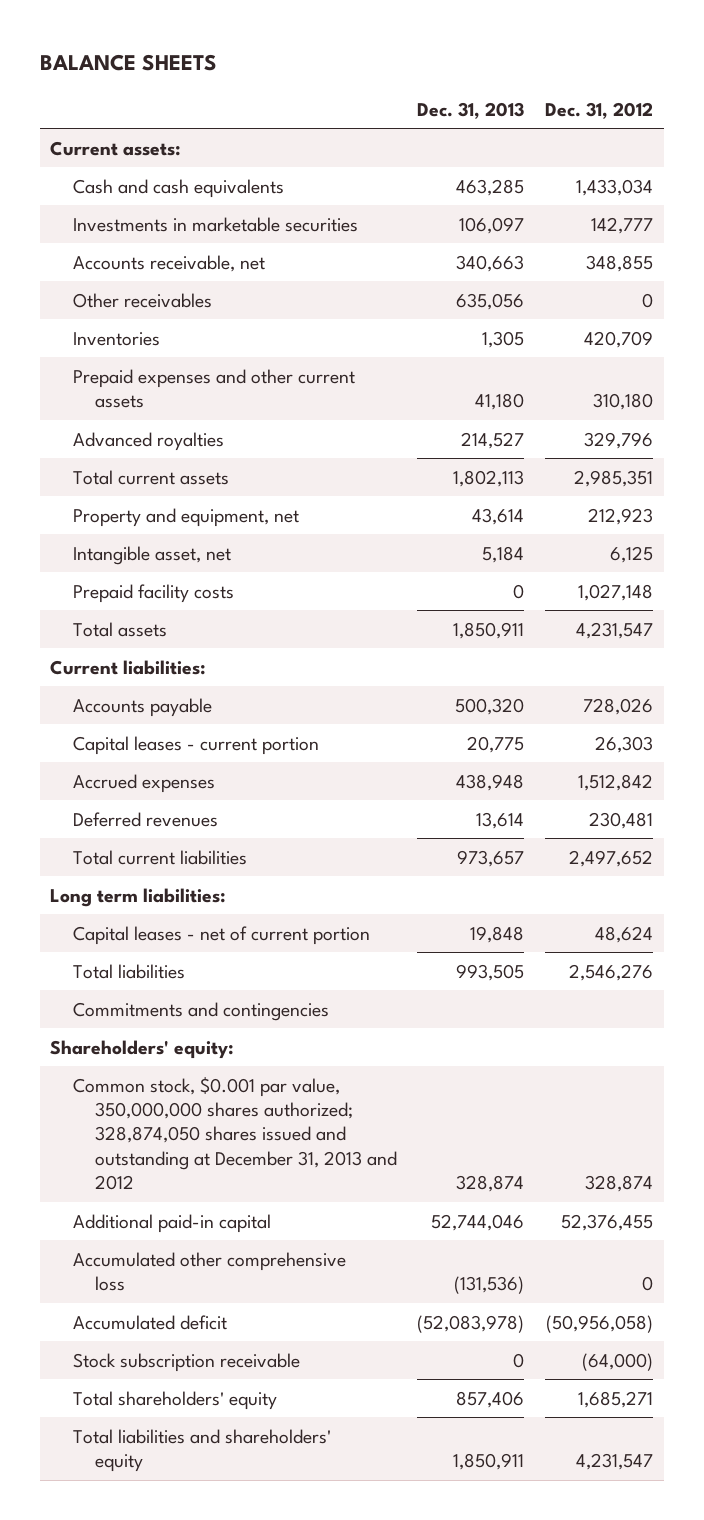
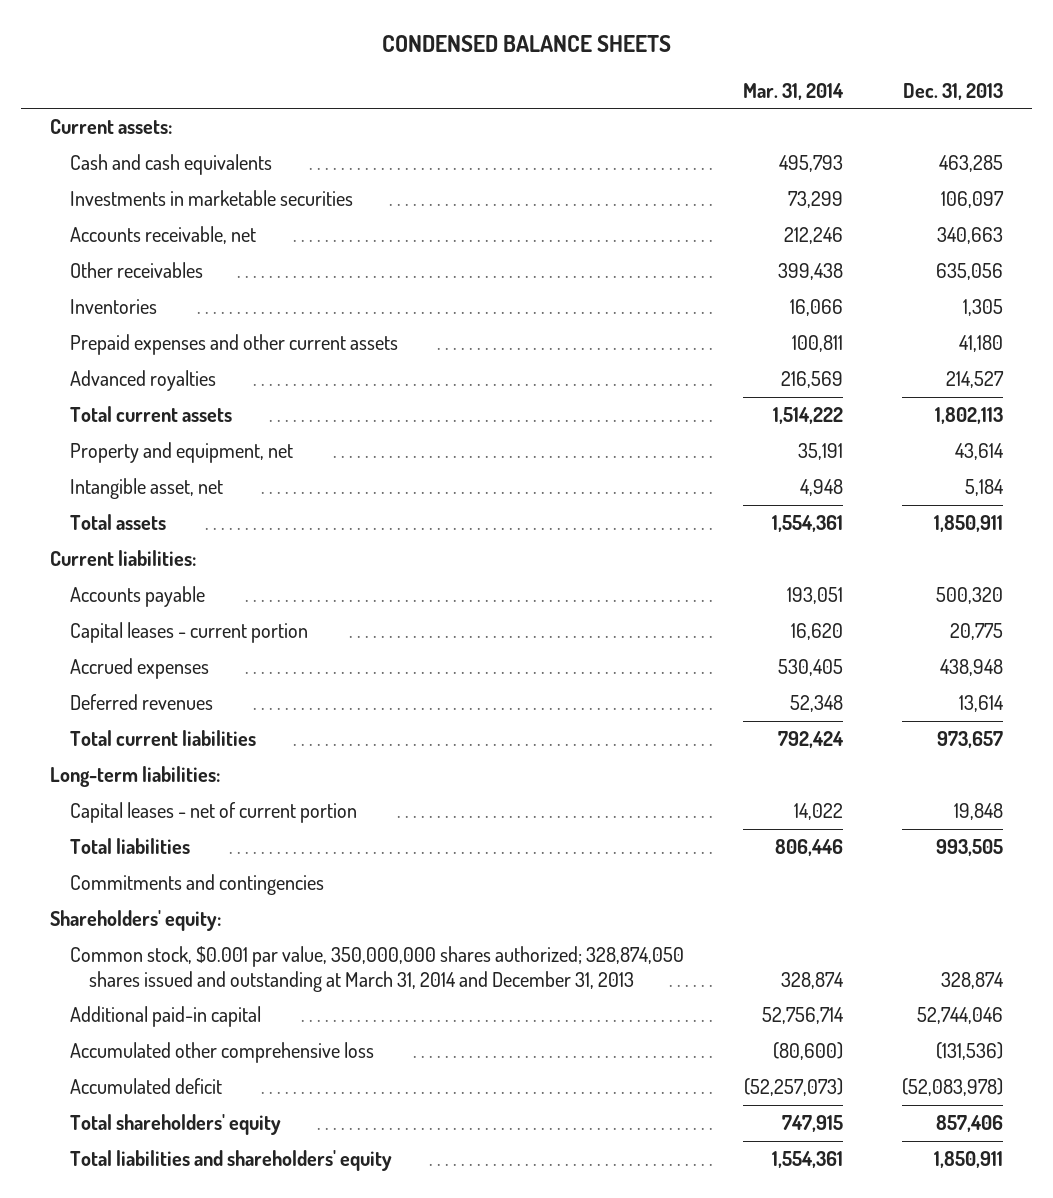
[39,54,217,72] BALANCE SHEETS -> [381,35,671,53] CONDENSED BALANCE SHEETS
[545,101,654,119] Dec. 31, 2012 -> none
none -> [742,82,844,100] Mar. 31, 2014
[72,583,234,603] Prepaid facility costs -> none
[50,887,227,907] Long term liabilities: -> [50,766,221,788] Long-term liabilities:
[72,1076,397,1191] Common stock, $0.001 par value, 350,000,000 shares authorized; 328,874,050 shares issued and outstanding at December 31, 2013 and 2012 -> [69,946,684,992] Common stock, $0.001 par value, 350,000,000 shares authorized; 328,874,050 shares issued and outstanding at March 31, 2014 and December 31, 2013
[72,1352,300,1372] Stock subscription receivable -> none

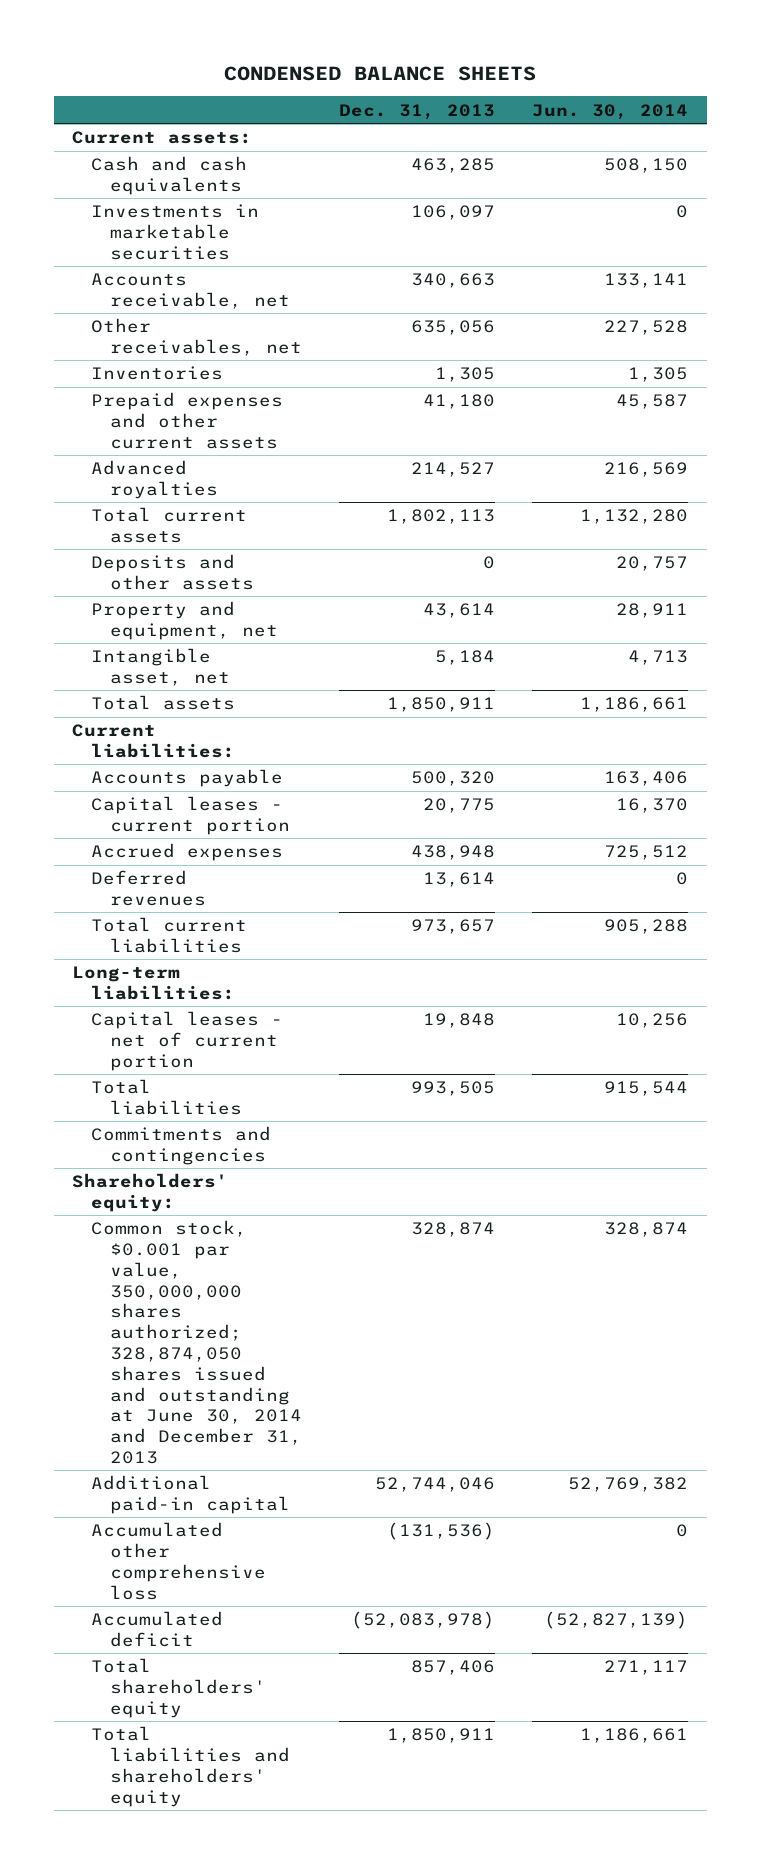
[742,82,844,100] Mar. 31, 2014 -> none
none -> [532,103,689,120] Jun. 30, 2014
[69,262,203,279] Other receivables -> [91,318,302,356] Other receivables, net
none -> [91,554,254,590] Deposits and other assets
[69,946,684,992] Common stock, $0.001 par value, 350,000,000 shares authorized; 328,874,050 shares issued and outstanding at March 31, 2014 and December 31, 2013 -> [91,1220,302,1465] Common stock, $0.001 par value, 350,000,000 shares authorized; 328,874,050 shares issued and outstanding at June 30, 2014 and December 31, 2013

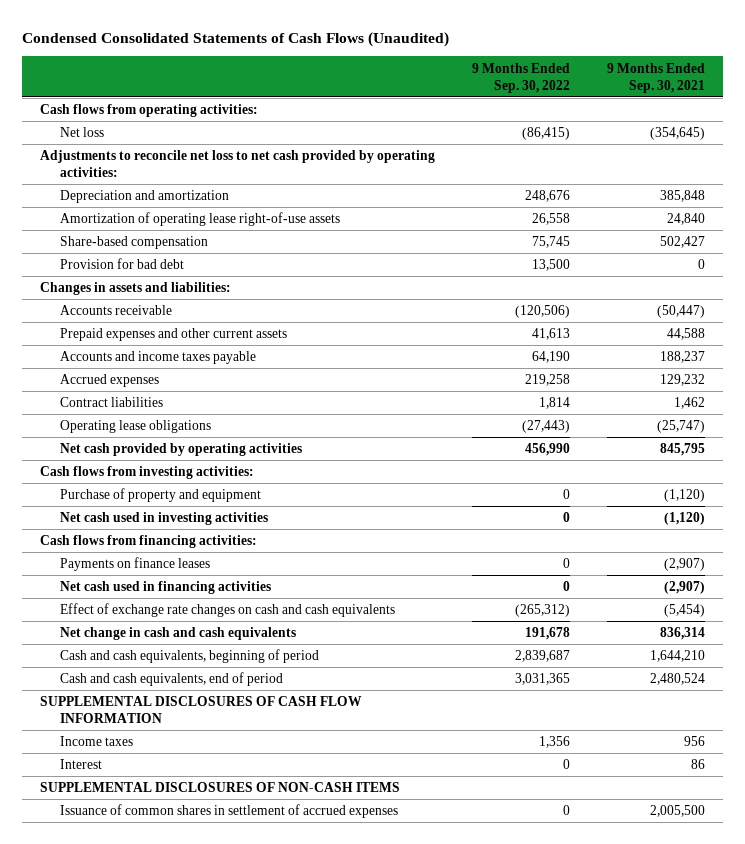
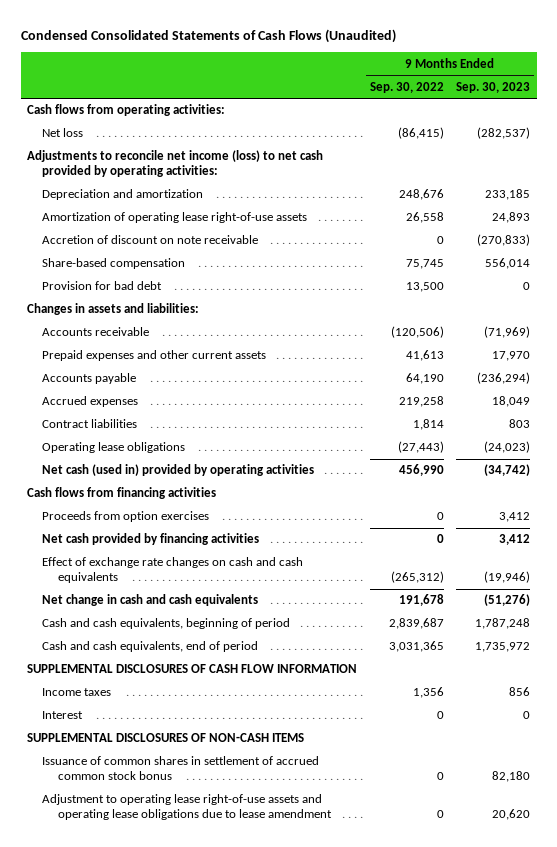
[606,62,705,93] 9 Months Ended Sep. 30, 2021 -> none
none -> [456,81,531,93] Sep. 30, 2023
[40,150,436,178] Adjustments to reconcile net loss to net cash provided by operating activities: -> [26,150,323,178] Adjustments to reconcile net income (loss) to net cash provided by operating activities:
none -> [42,235,259,245] Accretion of discount on note receivable
[60,351,257,365] Accounts and income taxes payable -> [42,373,137,385] Accounts payable
[40,466,255,480] Cash flows from investing activities: -> none
[60,488,262,503] Purchase of property and equipment -> none
[60,512,269,526] Net cash used in investing activities -> none
[60,557,211,572] Payments on finance leases -> none
[60,443,303,457] Net cash provided by operating activities -> [42,464,315,477] Net cash (used in) provided by operating activities
[40,535,258,549] Cash flows from financing activities: -> [26,487,216,500] Cash flows from financing activities
none -> [42,511,210,523] Proceeds from option exercises
[60,581,272,595] Net cash used in financing activities -> [42,533,260,546] Net cash provided by financing activities
[60,804,399,819] Issuance of common shares in settlement of accrued expenses -> [42,756,320,781] Issuance of common shares in settlement of accrued common stock bonus
none -> [42,794,332,821] Adjustment to operating lease right-of-use assets and operating lease obligations due to lease amendment

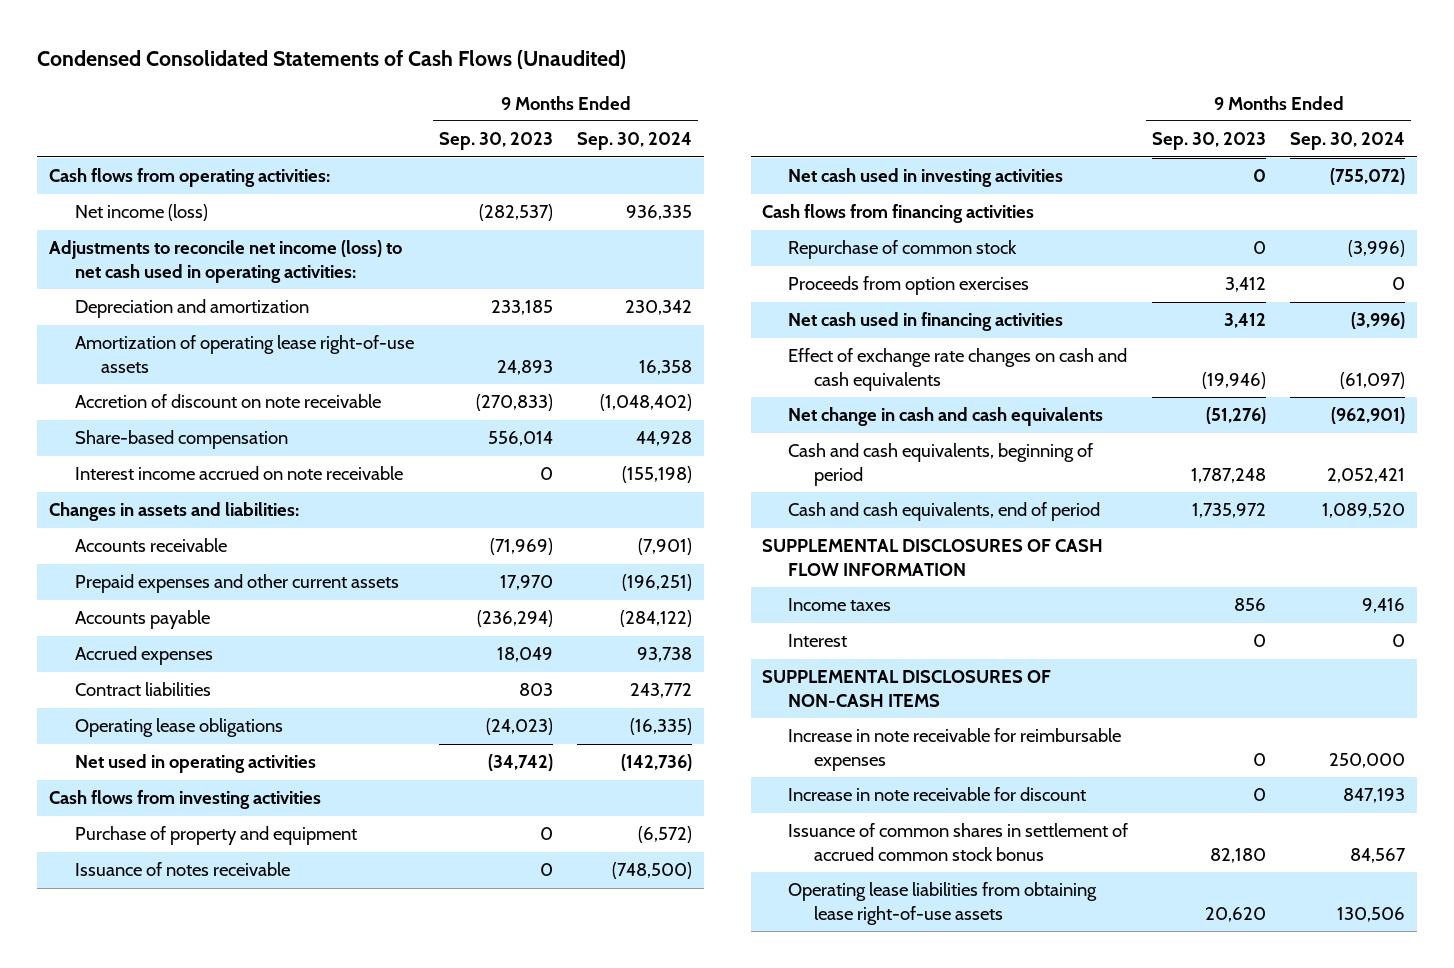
[369,81,444,93] Sep. 30, 2022 -> none
none -> [576,132,692,151] Sep. 30, 2024
[42,128,84,138] Net loss -> [75,204,209,222] Net income (loss)
[26,150,323,178] Adjustments to reconcile net income (loss) to net cash provided by operating activities: -> [49,240,403,284] Adjustments to reconcile net income (loss) to net cash used in operating activities:
[42,281,163,291] Provision for bad debt -> none
none -> [75,466,404,481] Interest income accrued on note receivable
[42,464,315,477] Net cash (used in) provided by operating activities -> [75,754,317,774] Net used in operating activities
none -> [49,790,322,810] Cash flows from investing activities
none -> [75,826,358,846] Purchase of property and equipment
none -> [75,862,291,877] Issuance of notes receivable
none -> [788,168,1064,188] Net cash used in investing activities
none -> [788,240,1018,260] Repurchase of common stock
[42,533,260,546] Net cash provided by financing activities -> [788,312,1064,332] Net cash used in financing activities
none -> [788,728,1122,772] Increase in note receivable for reimbursable expenses
none -> [788,787,1087,802] Increase in note receivable for discount
[42,794,332,821] Adjustment to operating lease right-of-use assets and operating lease obligations due to lease amendment -> [788,882,1098,926] Operating lease liabilities from obtaining lease right-of-use assets

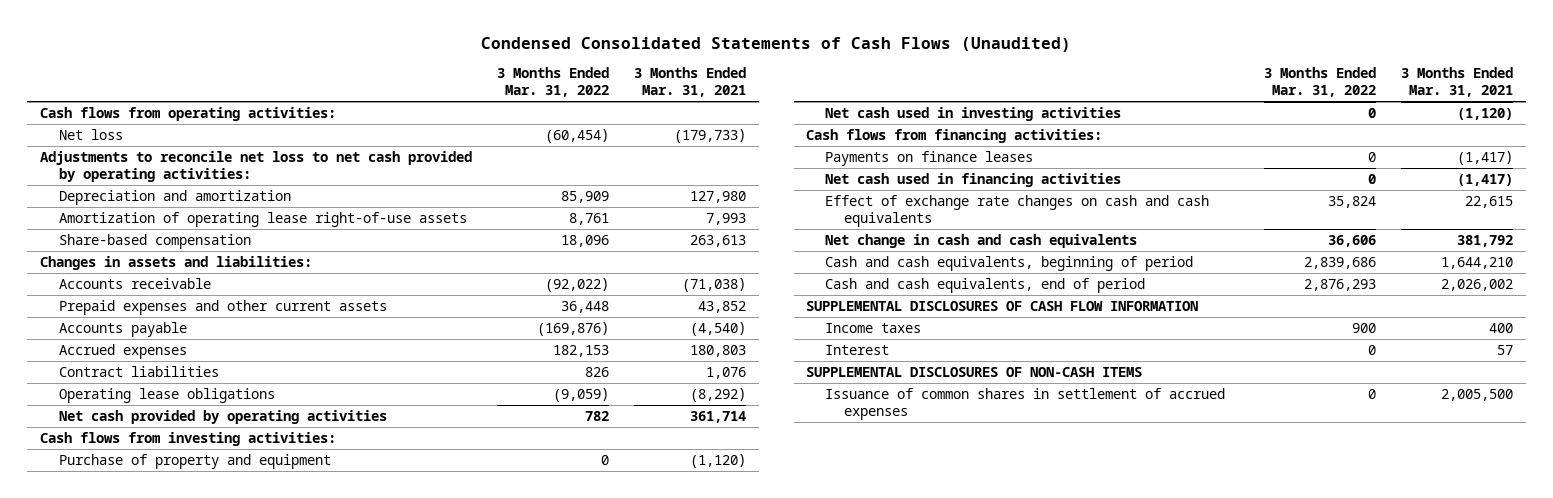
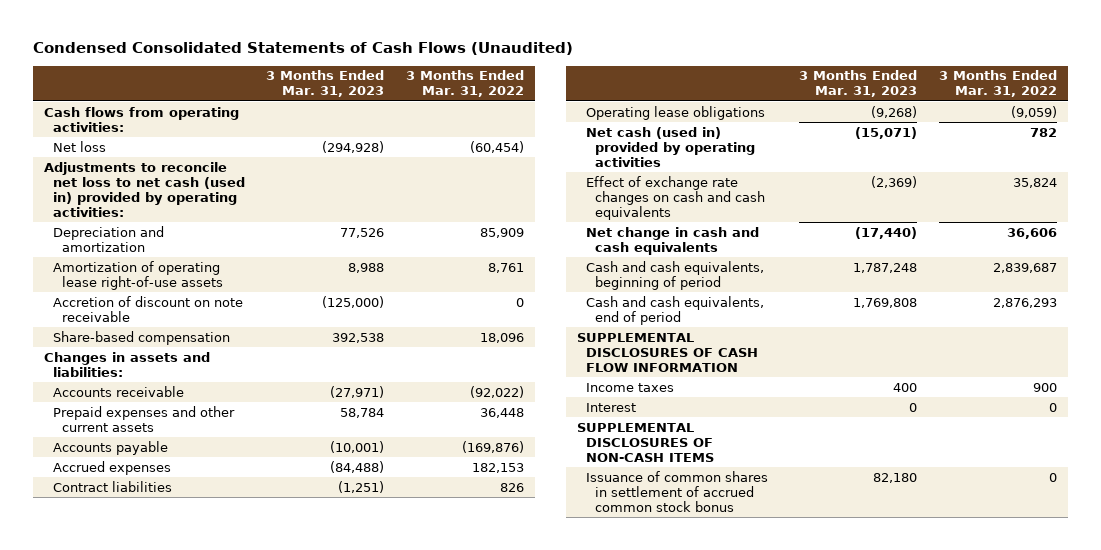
[634,67,747,98] 3 Months Ended Mar. 31, 2021 -> none
none -> [266,70,385,98] 3 Months Ended Mar. 31, 2023
[39,150,472,182] Adjustments to reconcile net loss to net cash provided by operating activities: -> [44,161,246,217] Adjustments to reconcile net loss to net cash (used in) provided by operating activities:
none -> [53,295,244,322] Accretion of discount on note receivable
[39,431,336,446] Cash flows from investing activities: -> none
[58,453,331,469] Purchase of property and equipment -> none
[825,106,1122,121] Net cash used in investing activities -> none
[806,128,1103,143] Cash flows from financing activities: -> none
[825,150,1034,166] Payments on finance leases -> none
[825,172,1122,187] Net cash used in financing activities -> none
[58,409,387,424] Net cash provided by operating activities -> [585,126,755,167] Net cash (used in) provided by operating activities
[1303,256,1376,269] 2,839,686 -> [992,262,1057,273] 2,839,687
[825,387,1226,420] Issuance of common shares in settlement of accrued expenses -> [585,470,768,512] Issuance of common shares in settlement of accrued common stock bonus

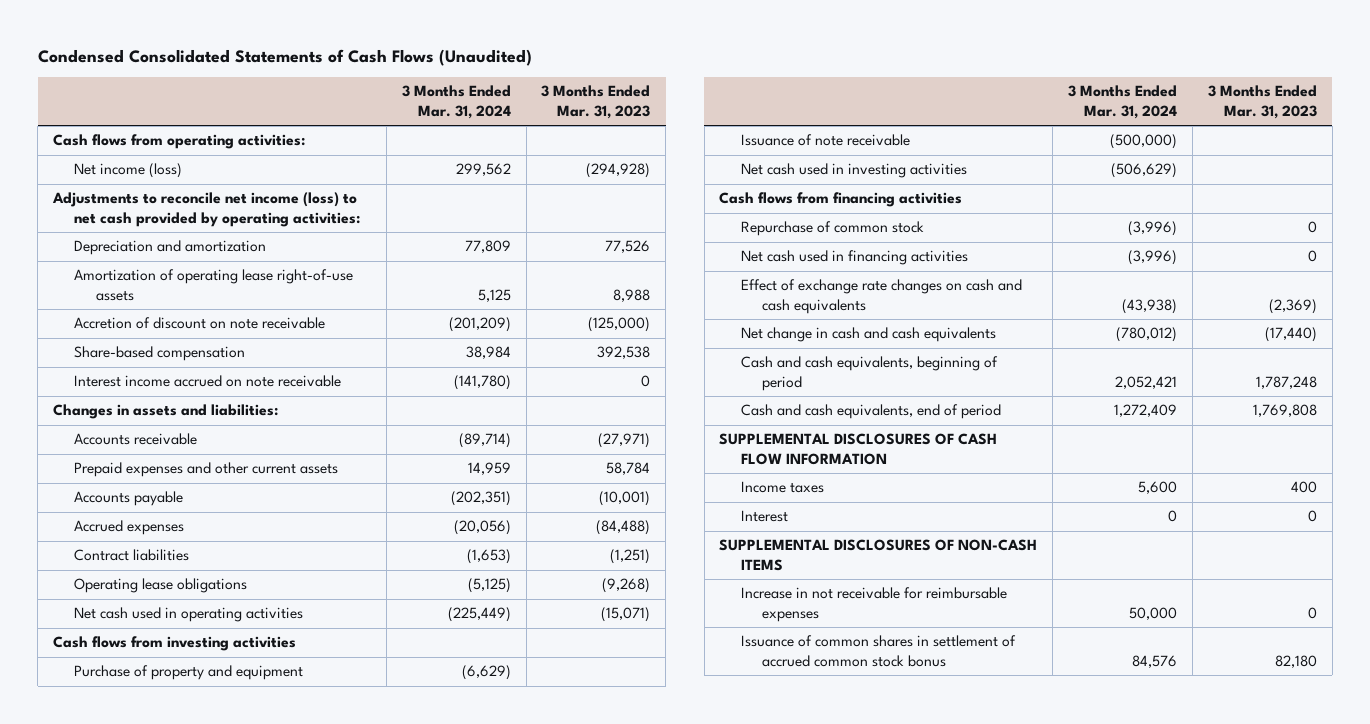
[405,70,524,98] 3 Months Ended Mar. 31, 2022 -> none
none -> [401,85,511,119] 3 Months Ended Mar. 31, 2024
[53,140,107,152] Net loss -> [74,163,183,179] Net income (loss)
[44,161,246,217] Adjustments to reconcile net loss to net cash (used in) provided by operating activities: -> [52,192,361,228] Adjustments to reconcile net income (loss) to net cash provided by operating activities:
none -> [74,375,342,388] Interest income accrued on note receivable
[585,126,755,167] Net cash (used in) provided by operating activities -> [74,607,304,623] Net cash used in operating activities
none -> [53,636,297,652] Cash flows from investing activities
none -> [74,665,304,681] Purchase of property and equipment
none -> [740,134,910,147] Issuance of note receivable
none -> [740,163,967,179] Net cash used in investing activities
none -> [719,192,963,208] Cash flows from financing activities
none -> [740,221,924,237] Repurchase of common stock
none -> [740,250,968,266] Net cash used in financing activities
none -> [740,587,1007,623] Increase in not receivable for reimbursable expenses

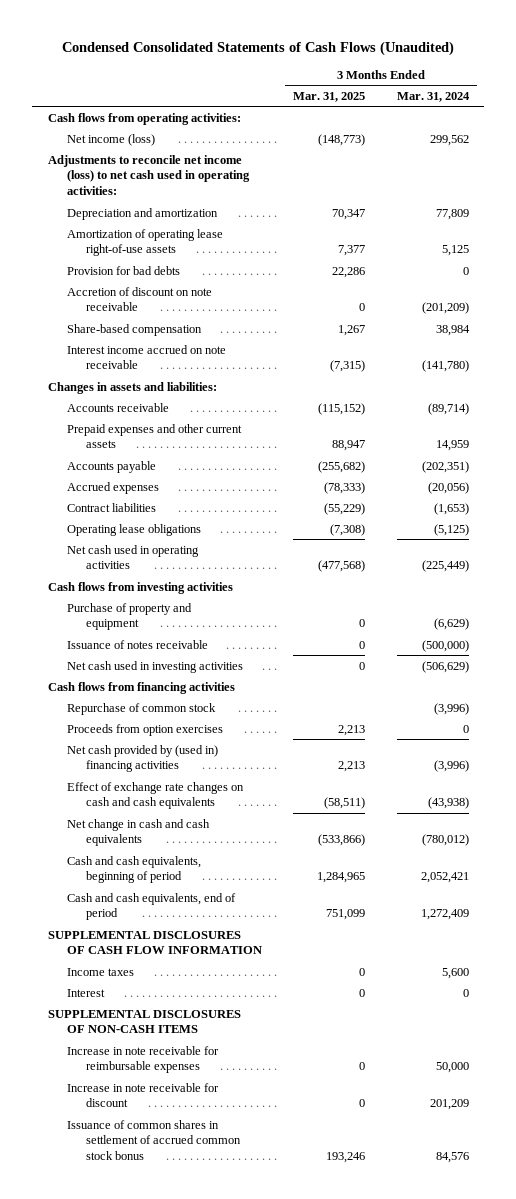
[541,85,651,119] 3 Months Ended Mar. 31, 2023 -> none
none -> [293,91,366,102] Mar. 31, 2025
[52,192,361,228] Adjustments to reconcile net income (loss) to net cash provided by operating activities: -> [47,154,250,196] Adjustments to reconcile net income (loss) to net cash used in operating activities:
none -> [66,265,180,275] Provision for bad debts
[740,134,910,147] Issuance of note receivable -> [66,639,208,649] Issuance of notes receivable
none -> [66,723,223,736] Proceeds from option exercises
[740,250,968,266] Net cash used in financing activities -> [66,744,218,773] Net cash provided by (used in) financing activities
[740,587,1007,623] Increase in not receivable for reimbursable expenses -> [66,1045,219,1074] Increase in note receivable for reimbursable expenses
none -> [66,1082,219,1108] Increase in note receivable for discount

